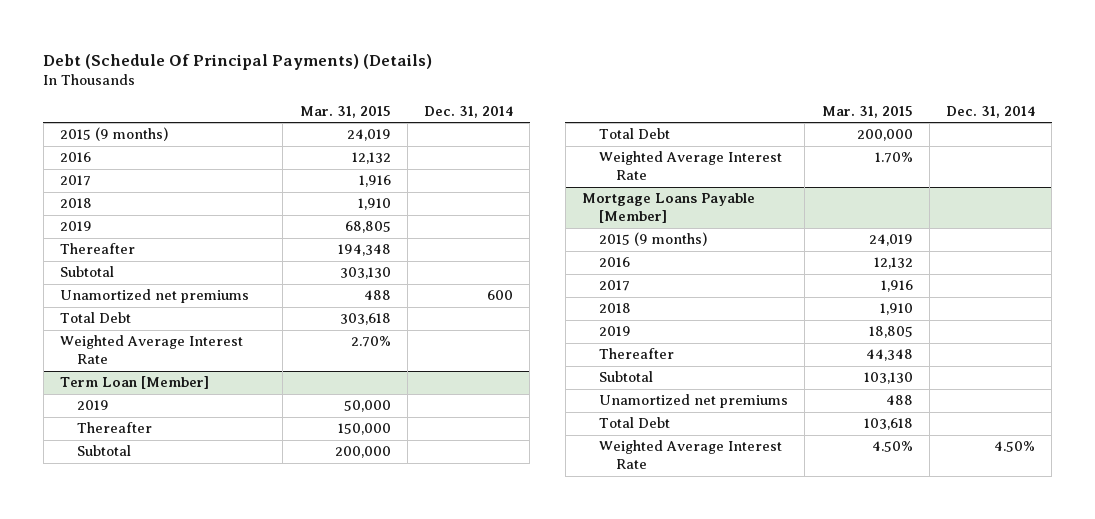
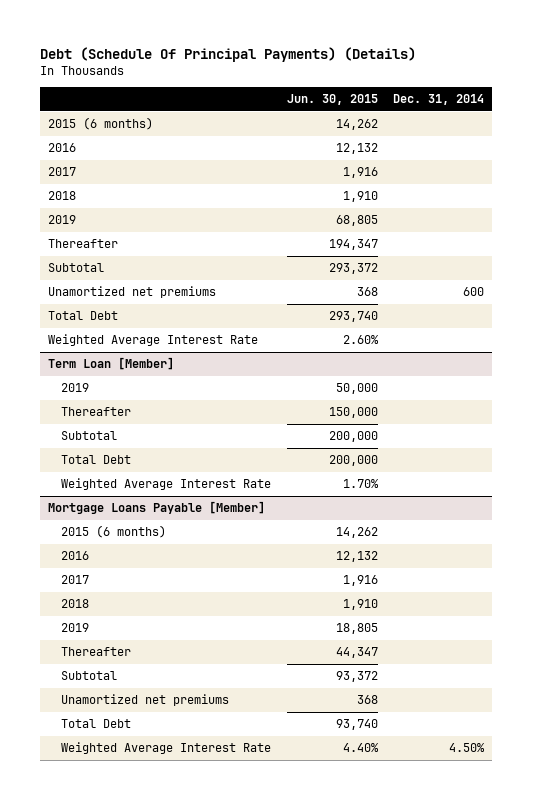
[299,105,391,118] Mar. 31, 2015 -> none
none -> [286,94,378,106] Jun. 30, 2015
[60,127,169,142] 2015 (9 months) -> [48,117,154,131] 2015 (6 months)
[599,232,708,247] 2015 (9 months) -> [60,525,166,539] 2015 (6 months)

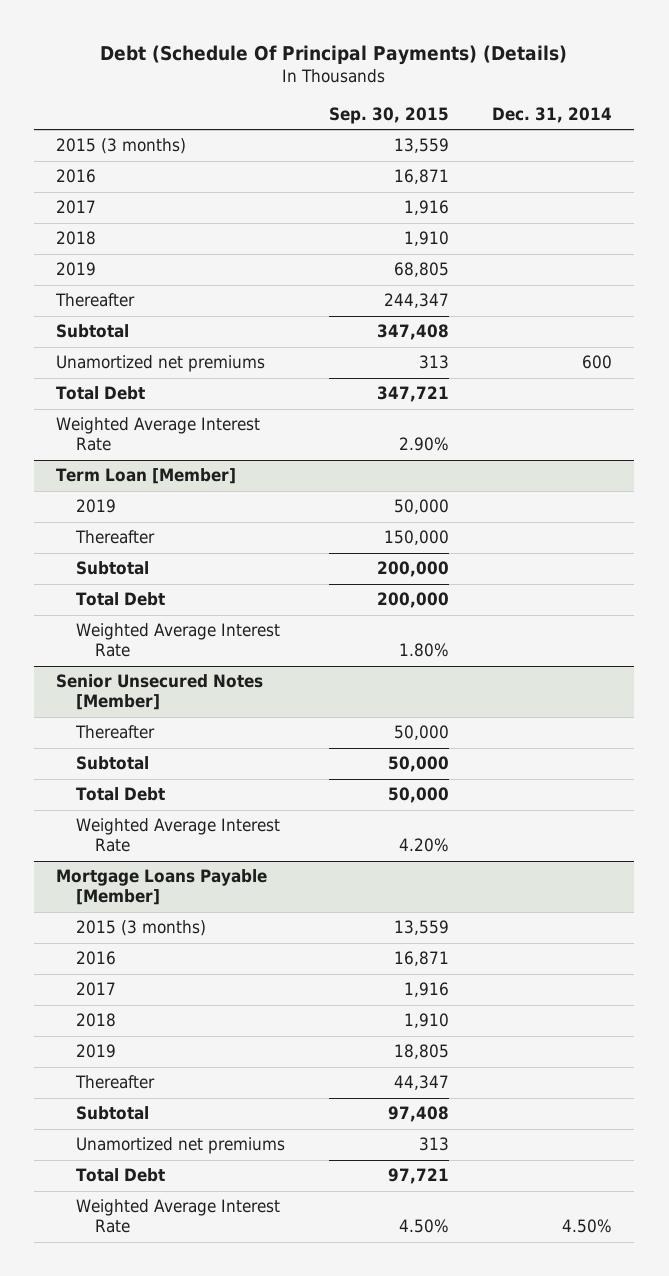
[286,94,378,106] Jun. 30, 2015 -> none
none -> [328,106,449,124] Sep. 30, 2015
[48,117,154,131] 2015 (6 months) -> [56,138,187,155] 2015 (3 months)
none -> [56,674,264,711] Senior Unsecured Notes [Member]
none -> [74,725,155,740] Thereafter
none -> [75,756,149,771] Subtotal
none -> [75,787,165,802] Total Debt
none -> [75,818,280,853] Weighted Average Interest Rate
[60,525,166,539] 2015 (6 months) -> [75,920,206,937] 2015 (3 months)

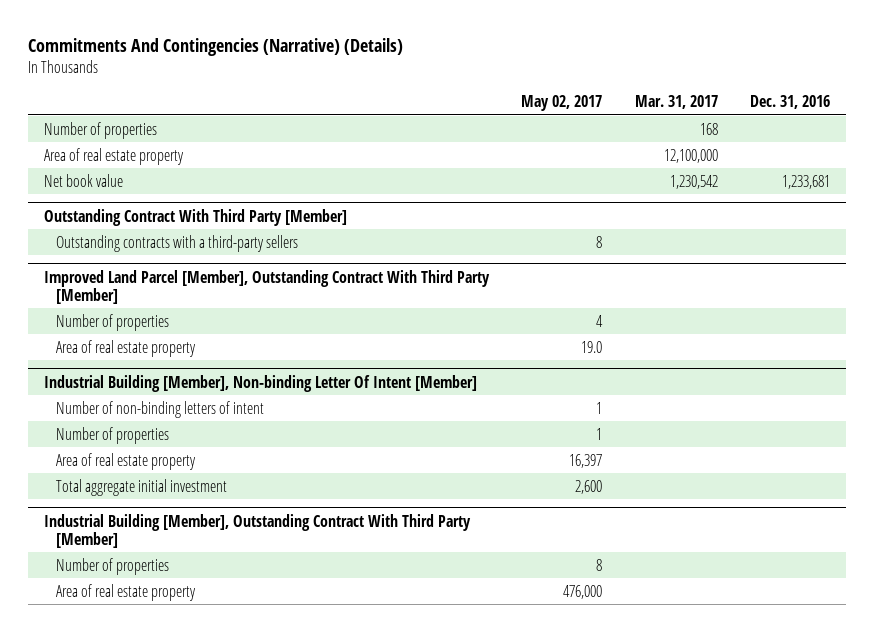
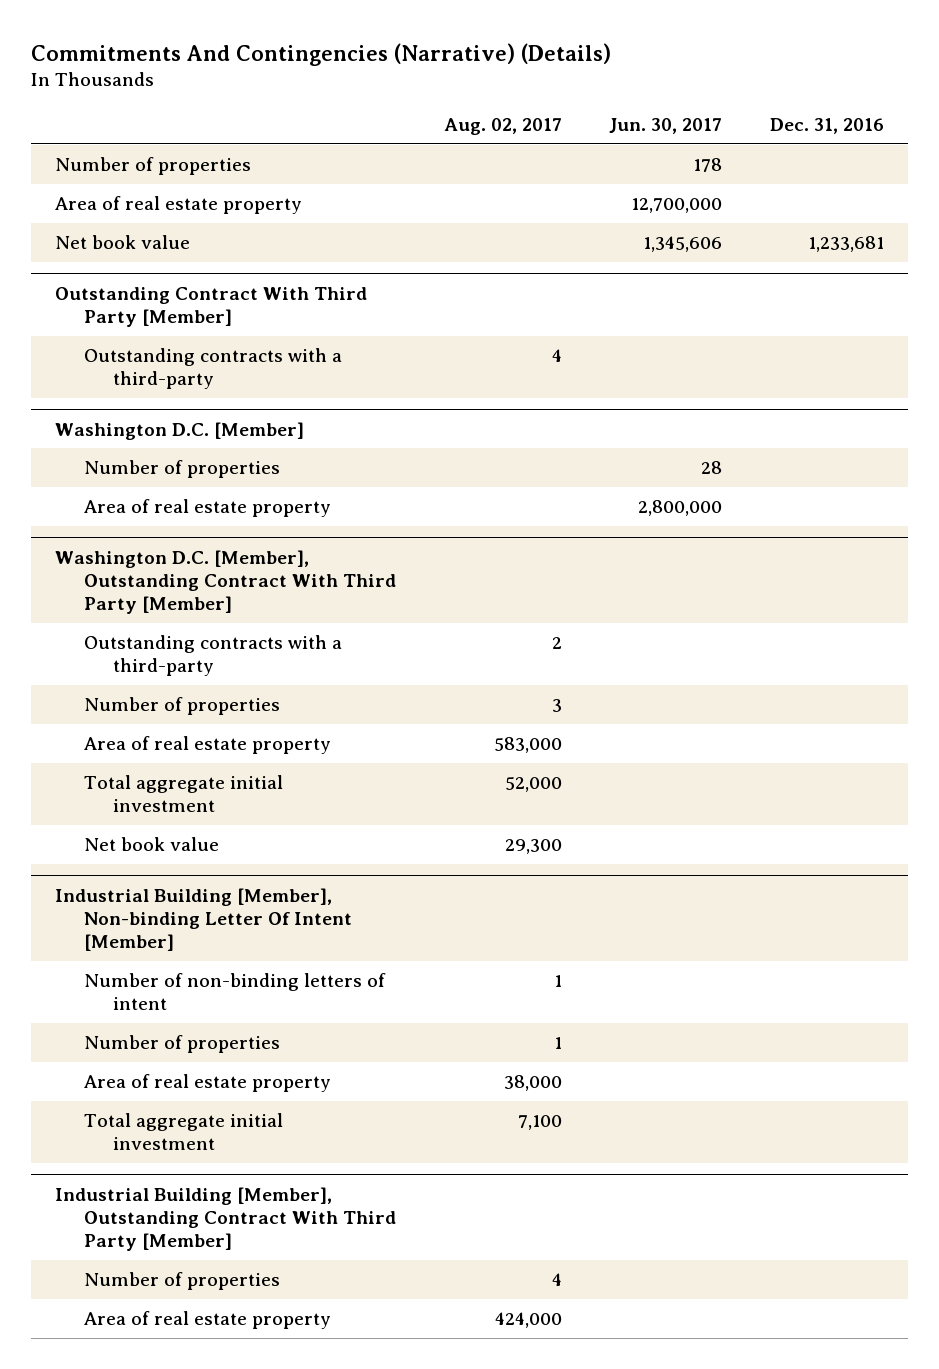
[521,95,603,112] May 02, 2017 -> none
[634,95,718,110] Mar. 31, 2017 -> none
none -> [443,118,562,136] Aug. 02, 2017
none -> [609,118,723,135] Jun. 30, 2017
[44,269,491,304] Improved Land Parcel [Member], Outstanding Contract With Third Party [Member] -> none
[55,313,169,331] Number of properties -> none
[55,339,196,357] Area of real estate property -> none
[55,234,298,252] Outstanding contracts with a third-party sellers -> [83,347,342,390] Outstanding contracts with a third-party
none -> [55,421,305,440] Washington D.C. [Member]
none -> [83,459,280,478] Number of properties
none -> [83,498,331,517] Area of real estate property
none -> [55,549,396,615] Washington D.C. [Member], Outstanding Contract With Third Party [Member]
none -> [83,634,342,677] Outstanding contracts with a third-party
none -> [83,696,280,715] Number of properties
none -> [83,735,331,754] Area of real estate property
none -> [83,774,283,813] Total aggregate initial investment
none -> [83,836,219,851] Net book value

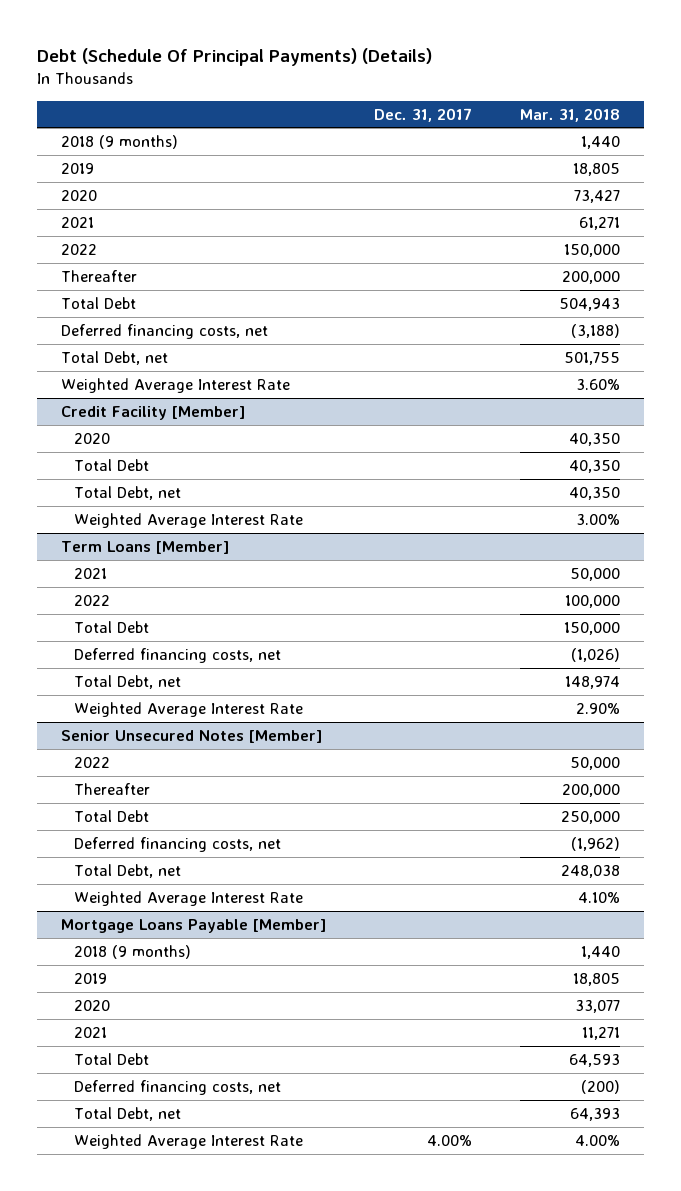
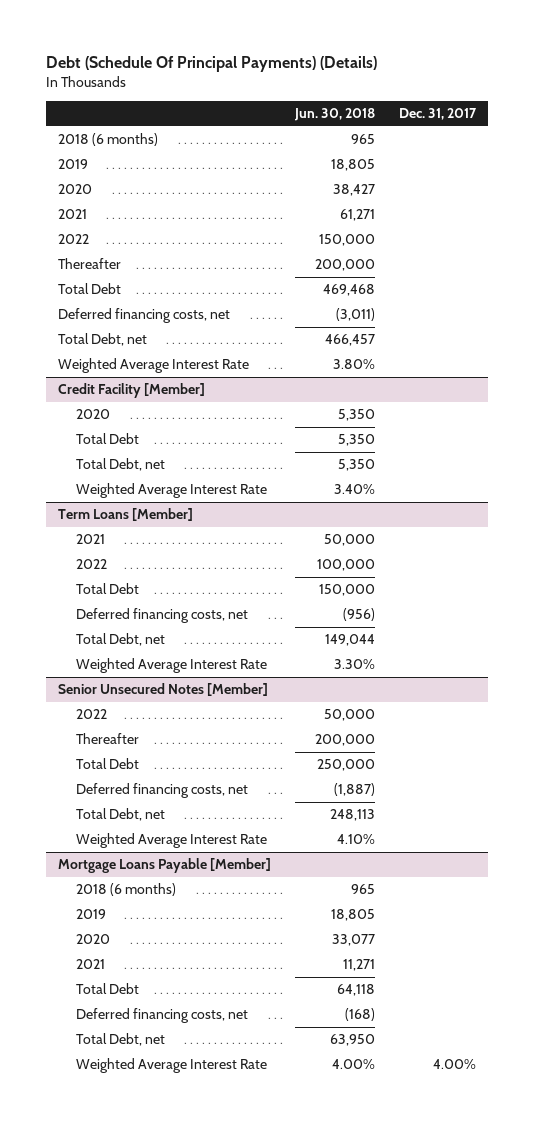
[519,107,620,122] Mar. 31, 2018 -> none
none -> [294,108,376,122] Jun. 30, 2018
[60,134,178,149] 2018 (9 months) -> [58,133,159,147] 2018 (6 months)
[74,944,192,959] 2018 (9 months) -> [75,883,176,897] 2018 (6 months)

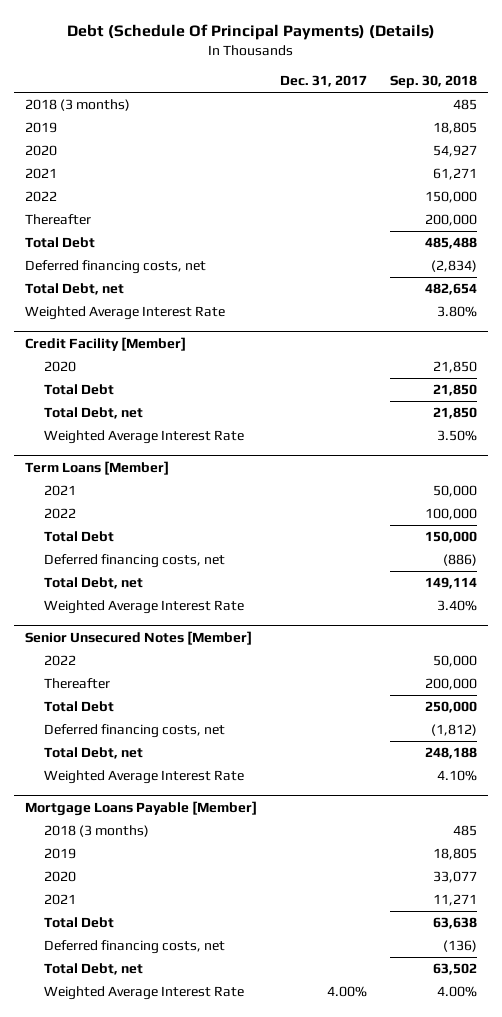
[294,108,376,122] Jun. 30, 2018 -> none
none -> [389,75,477,89] Sep. 30, 2018
[58,133,159,147] 2018 (6 months) -> [25,99,131,112] 2018 (3 months)
[75,883,176,897] 2018 (6 months) -> [43,825,149,838] 2018 (3 months)

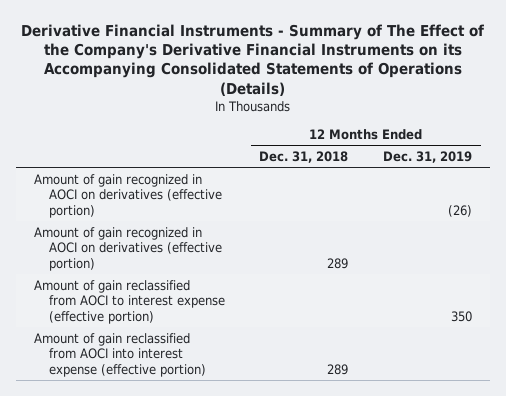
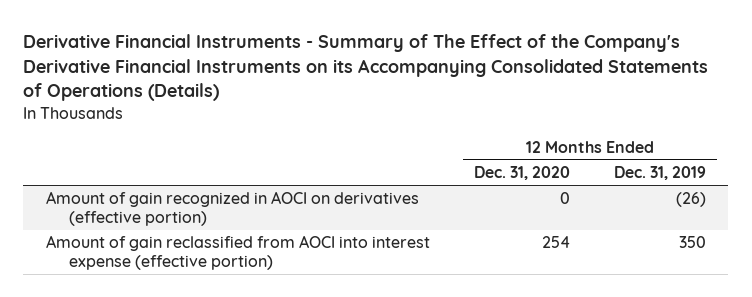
[259,150,349,163] Dec. 31, 2018 -> none
none -> [473,166,570,181] Dec. 31, 2020
[33,226,222,271] Amount of gain recognized in AOCI on derivatives (effective portion) -> none
[33,332,206,377] Amount of gain reclassified from AOCI into interest expense (effective portion) -> none
[33,279,225,324] Amount of gain reclassified from AOCI to interest expense (effective portion) -> [45,235,430,270] Amount of gain reclassified from AOCI into interest expense (effective portion)

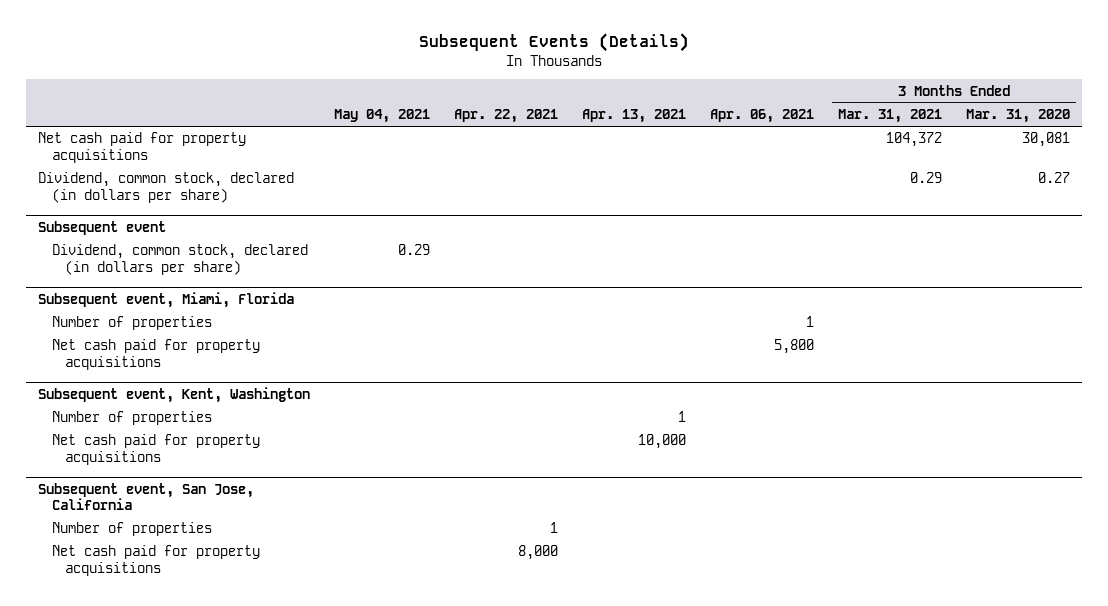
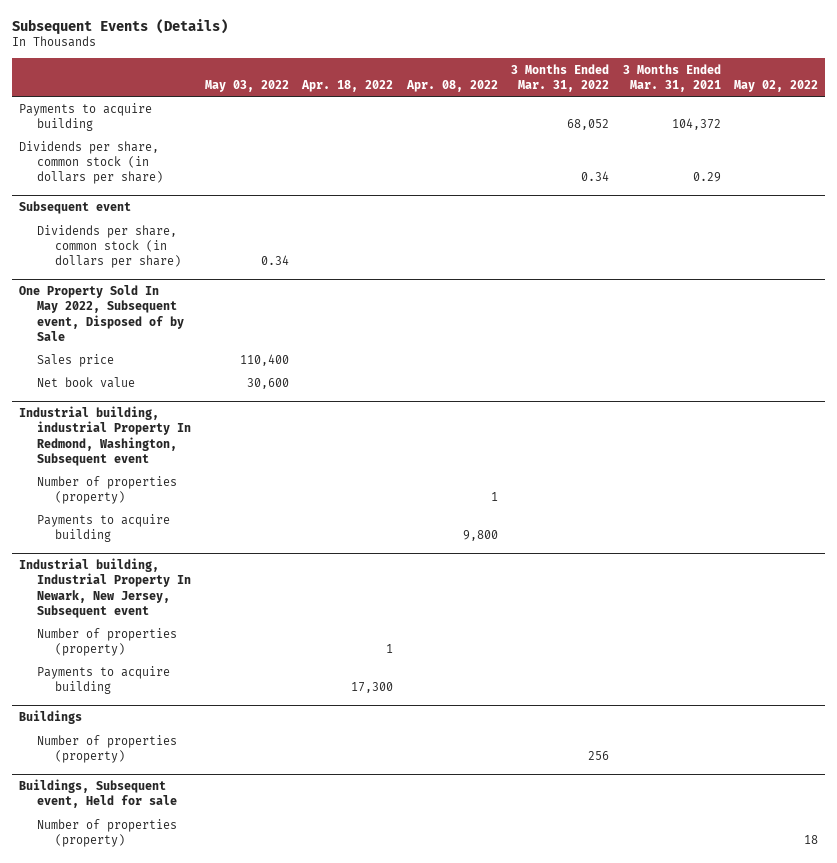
[334,109,431,124] May 04, 2021 -> none
[454,109,559,124] Apr. 22, 2021 -> none
[582,109,687,124] Apr. 13, 2021 -> none
[709,109,814,124] Apr. 06, 2021 -> none
[965,109,1070,124] Mar. 31, 2020 -> none
none -> [204,80,289,93] May 03, 2022
none -> [301,80,394,93] Apr. 18, 2022
none -> [405,80,498,93] Apr. 08, 2022
none -> [511,63,610,93] 3 Months Ended Mar. 31, 2022
none -> [734,80,819,93] May 02, 2022
[38,132,247,163] Net cash paid for property acquisitions -> [19,102,153,131] Payments to acquire building
[38,172,295,203] Dividend, common stock, declared (in dollars per share) -> [19,140,164,184] Dividends per share, common stock (in dollars per share)
[38,291,295,308] Subsequent event, Miami, Florida -> none
[51,316,212,331] Number of properties -> none
[51,339,260,370] Net cash paid for property acquisitions -> none
[38,386,311,403] Subsequent event, Kent, Washington -> none
[51,411,212,426] Number of properties -> none
[51,434,260,465] Net cash paid for property acquisitions -> none
[38,482,255,510] Subsequent event, San Jose, California -> none
[51,522,212,537] Number of properties -> none
[51,545,260,576] Net cash paid for property acquisitions -> none
[51,244,308,275] Dividend, common stock, declared (in dollars per share) -> [37,224,182,268] Dividends per share, common stock (in dollars per share)
none -> [19,285,185,341] One Property Sold In May 2022, Subsequent event, Disposed of by Sale
none -> [37,353,115,367] Sales price
none -> [37,376,136,388] Net book value
none -> [19,406,192,466] Industrial building, industrial Property In Redmond, Washington, Subsequent event
none -> [37,475,178,504] Number of properties (property)
none -> [37,513,171,542] Payments to acquire building
none -> [19,558,192,618] Industrial building, Industrial Property In Newark, New Jersey, Subsequent event
none -> [37,627,178,656] Number of properties (property)
none -> [37,665,171,694] Payments to acquire building
none -> [19,710,83,725] Buildings
none -> [37,734,178,763] Number of properties (property)
none -> [19,779,178,809] Buildings, Subsequent event, Held for sale
none -> [37,818,178,847] Number of properties (property)

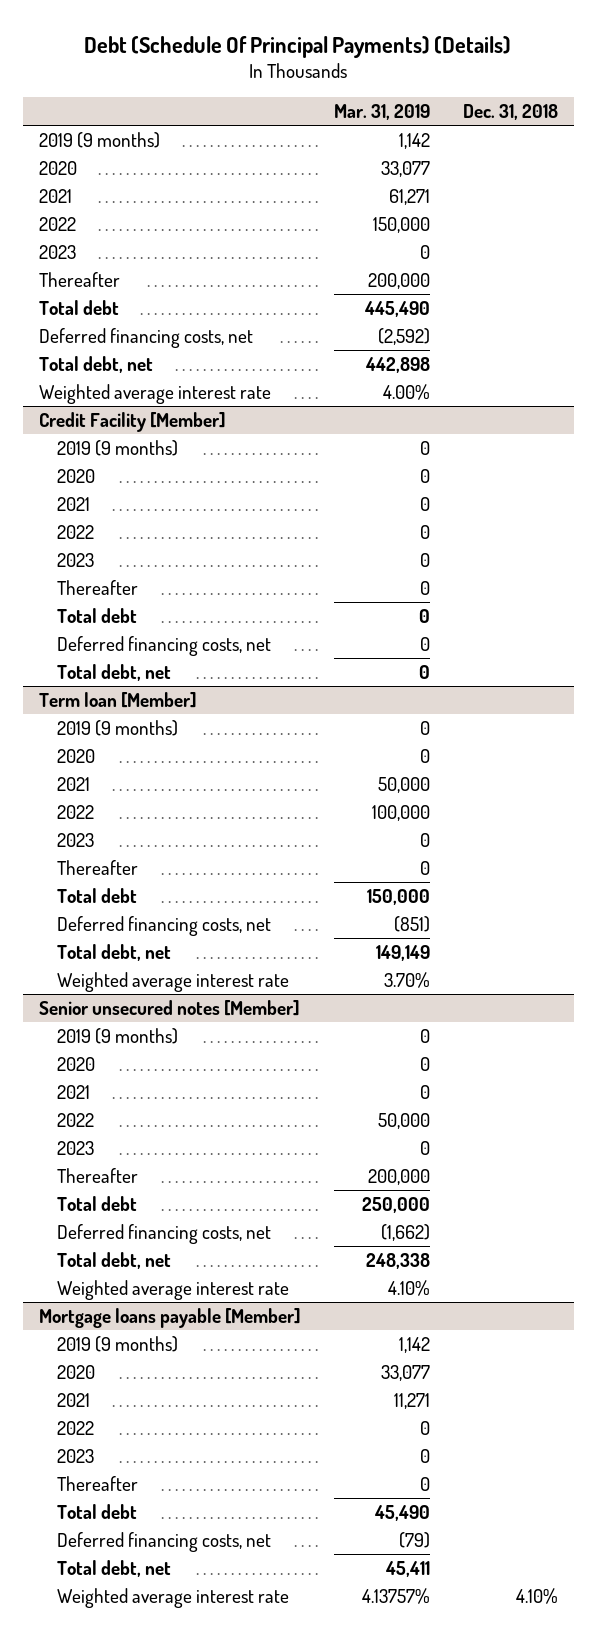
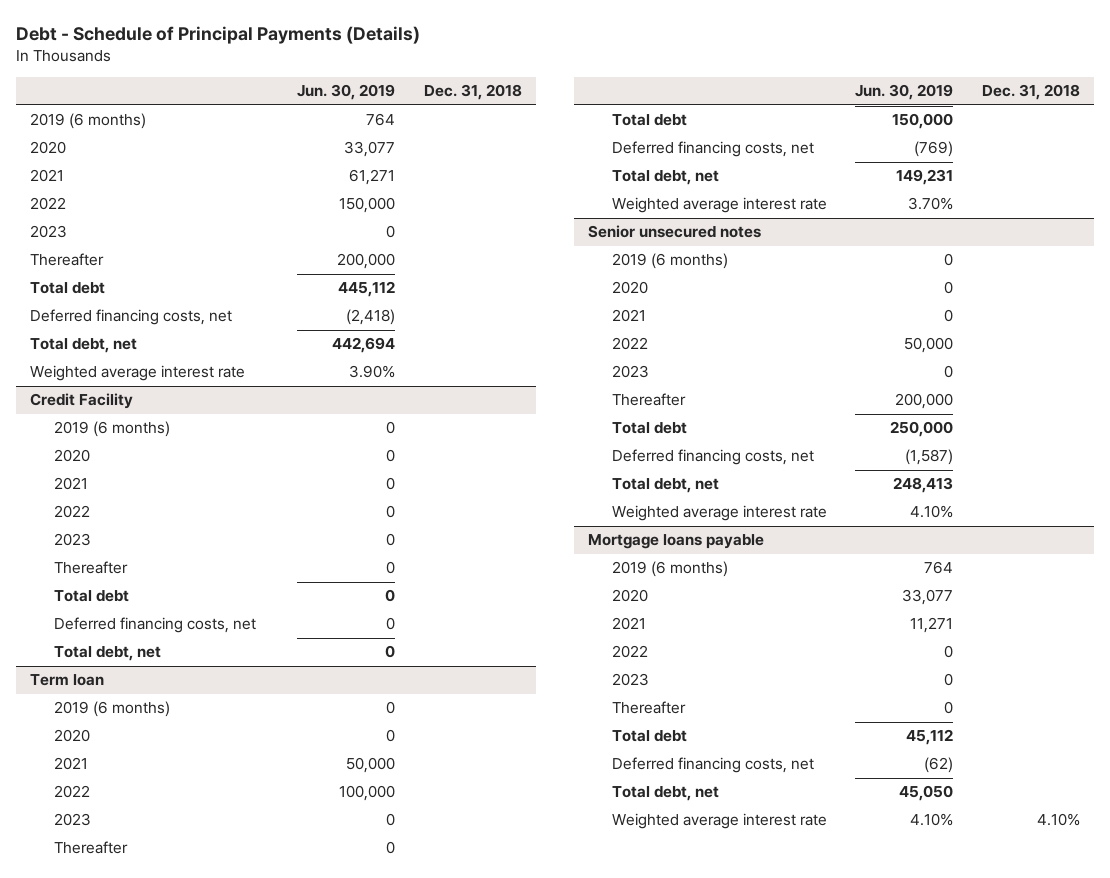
[84,35,512,58] Debt (Schedule Of Principal Payments) (Details) -> [16,26,421,45] Debt - Schedule of Principal Payments (Details)
[333,104,430,121] Mar. 31, 2019 -> none
none -> [297,84,396,101] Jun. 30, 2019
[39,132,161,149] 2019 (9 months) -> [30,113,147,130] 2019 (6 months)
[39,412,227,433] Credit Facility [Member] -> [30,393,134,410] Credit Facility
[57,440,179,457] 2019 (9 months) -> [54,421,171,438] 2019 (6 months)
[39,692,198,709] Term loan [Member] -> [30,674,105,687] Term loan
[57,720,179,737] 2019 (9 months) -> [54,701,171,718] 2019 (6 months)
[39,1000,301,1017] Senior unsecured notes [Member] -> [588,225,762,239] Senior unsecured notes
[57,1028,179,1045] 2019 (9 months) -> [612,253,729,270] 2019 (6 months)
[39,1308,302,1329] Mortgage loans payable [Member] -> [588,534,765,550] Mortgage loans payable
[57,1336,179,1353] 2019 (9 months) -> [612,561,729,578] 2019 (6 months)

